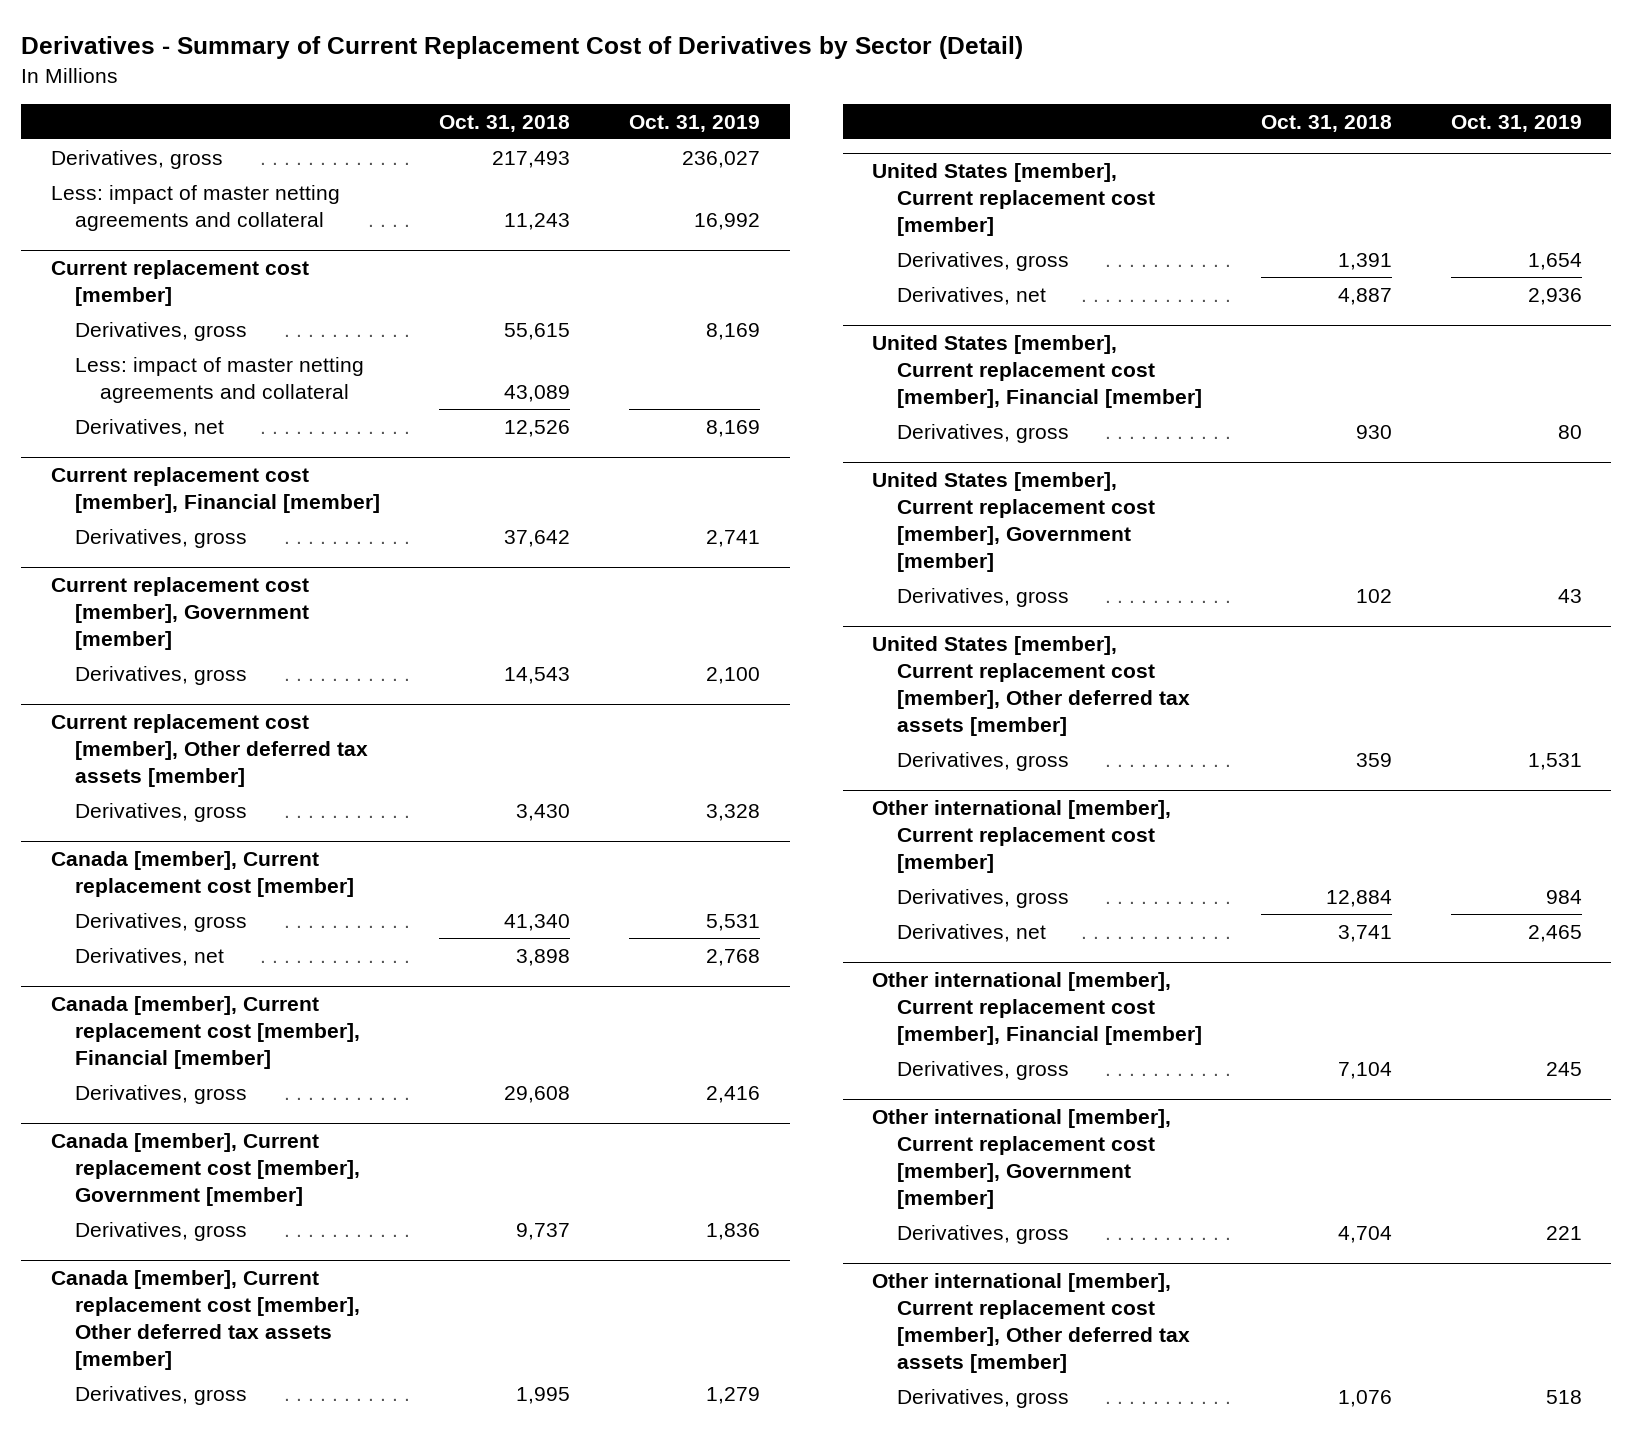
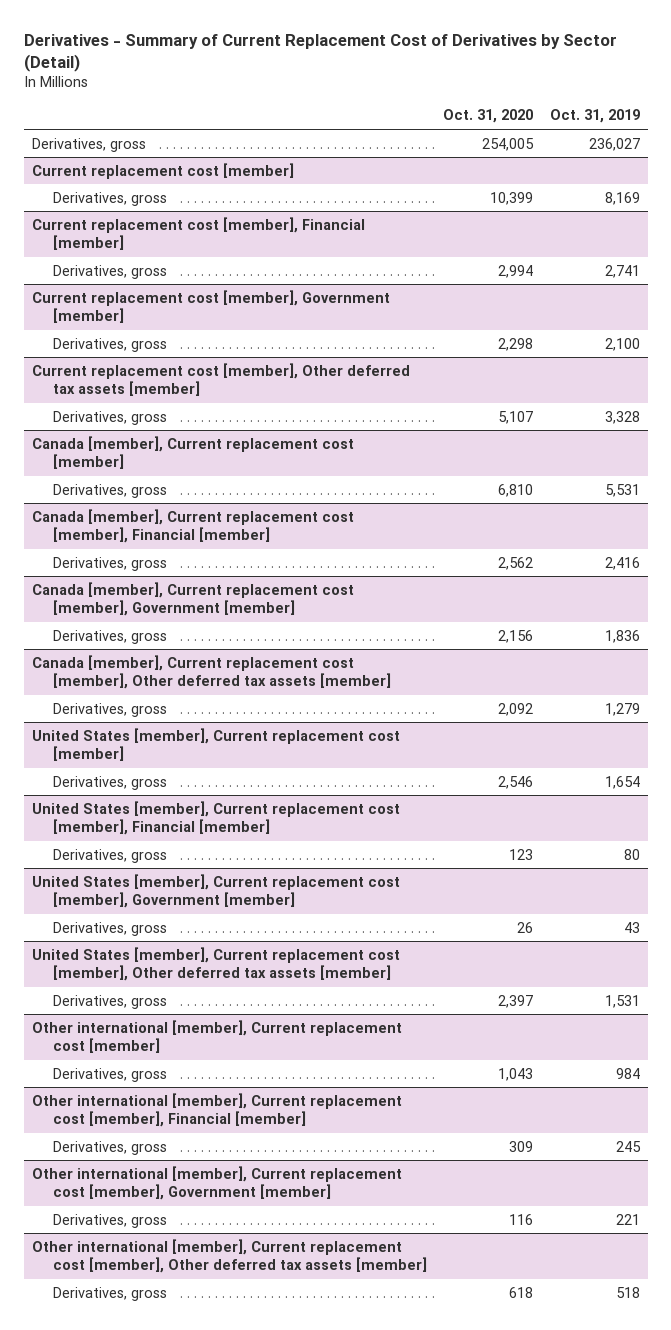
[439,114,571,132] Oct. 31, 2018 -> none
none -> [443,109,534,124] Oct. 31, 2020
[50,184,340,231] Less: impact of master netting agreements and collateral -> none
[75,356,365,403] Less: impact of master netting agreements and collateral -> none
[75,418,225,437] Derivatives, net -> none
[75,947,225,966] Derivatives, net -> none
[896,286,1046,305] Derivatives, net -> none
[896,923,1046,942] Derivatives, net -> none

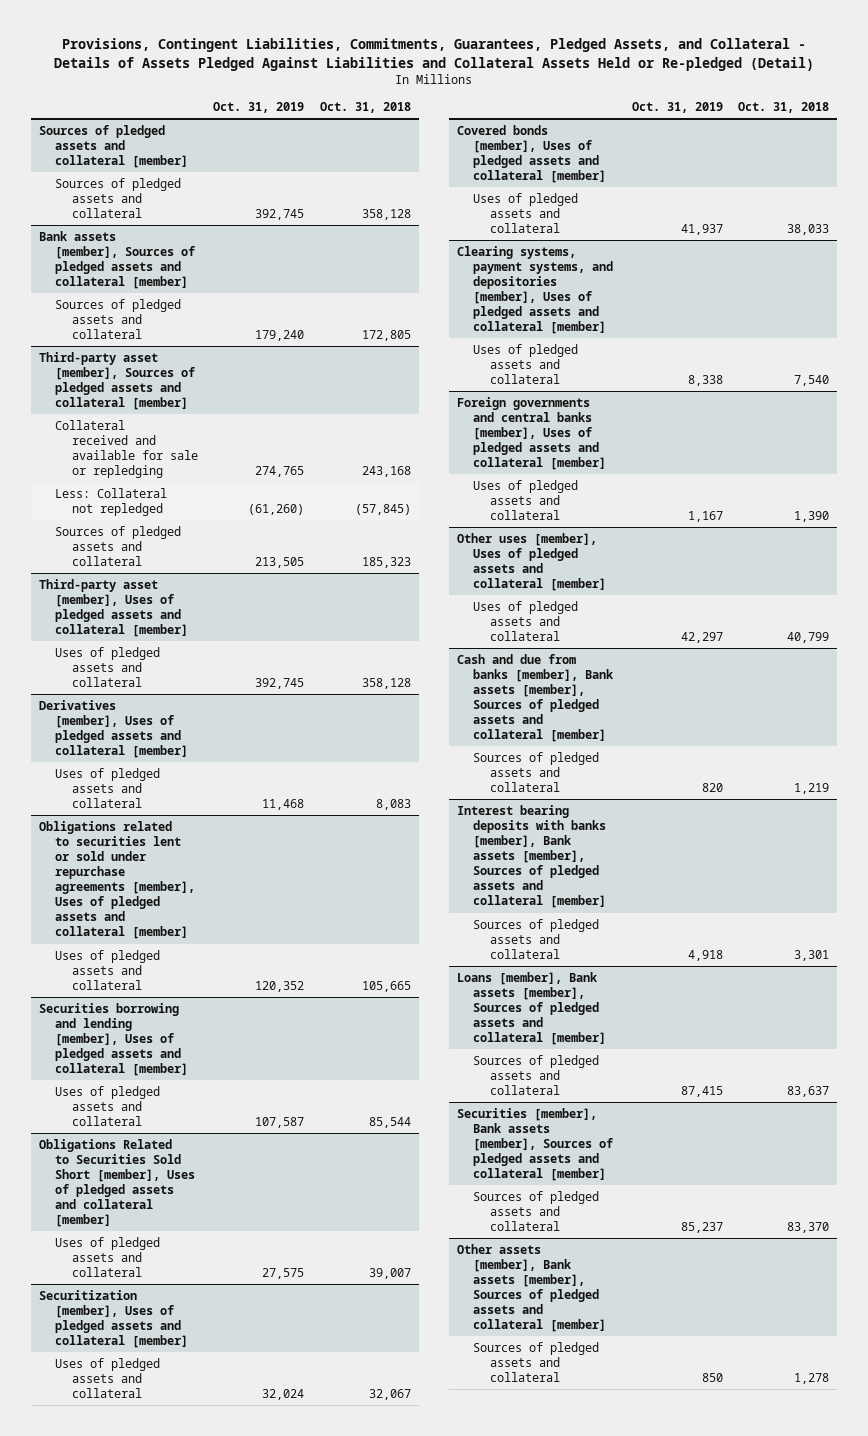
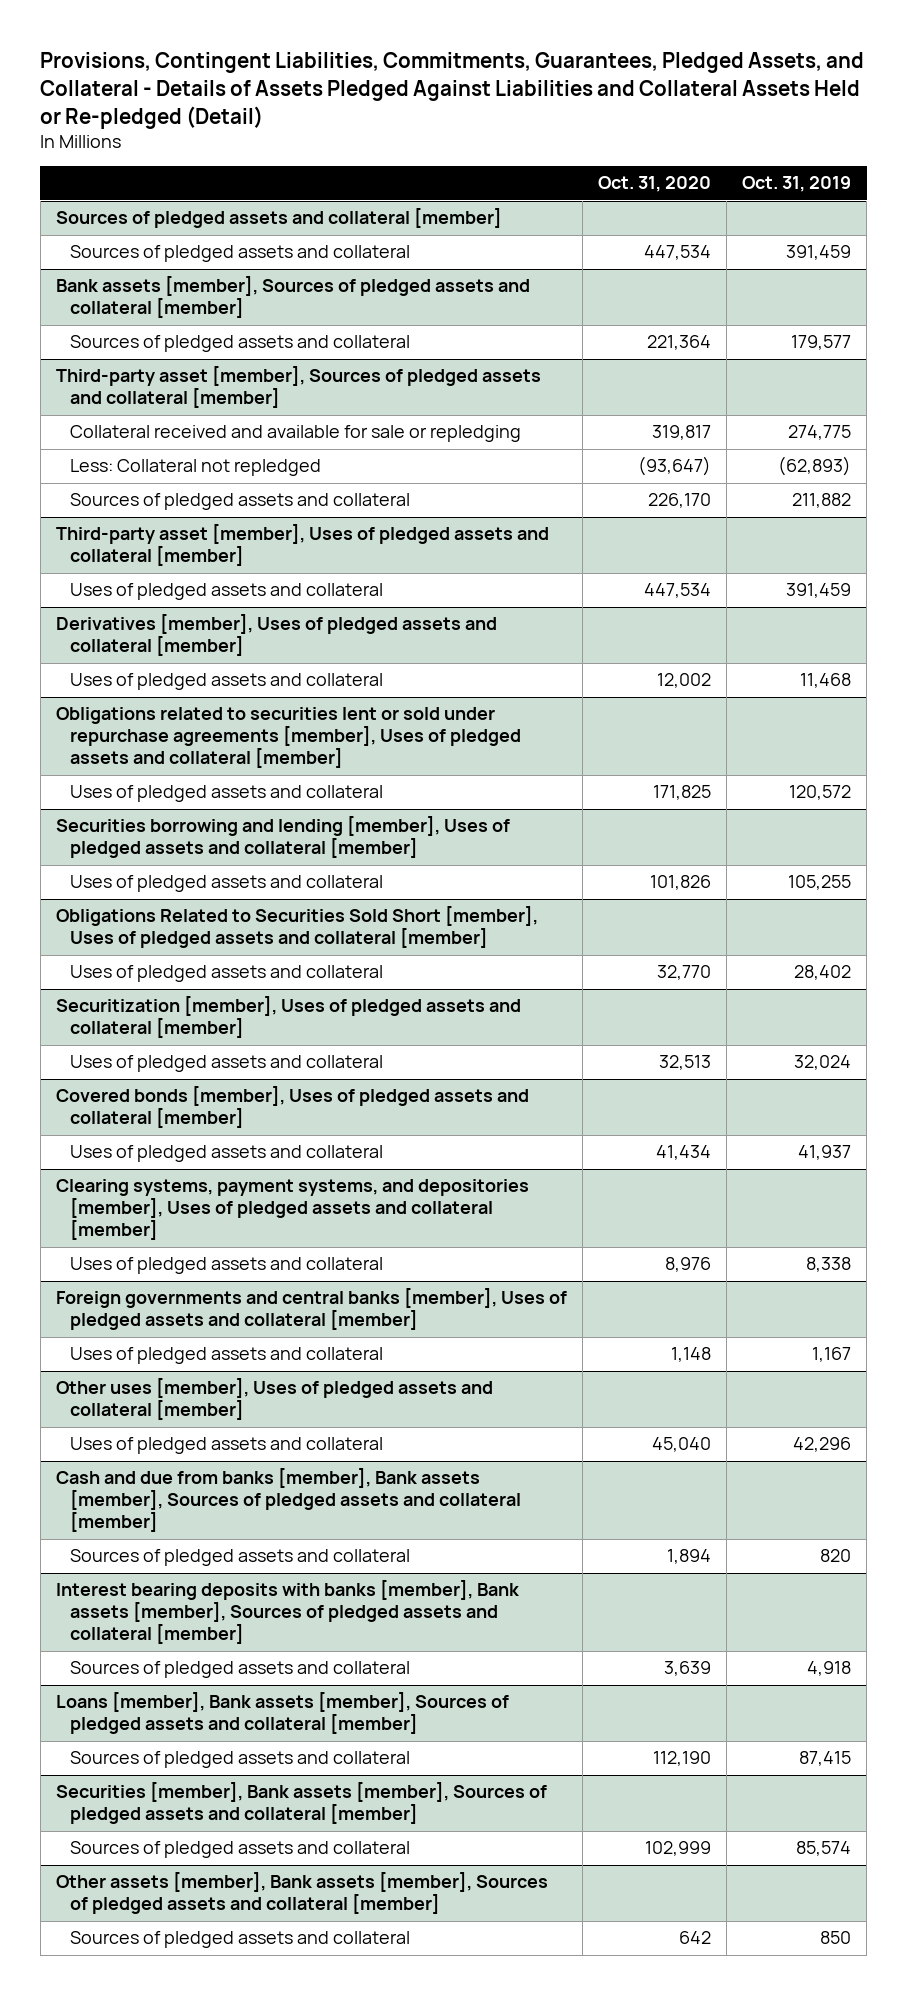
[320,102,412,114] Oct. 31, 2018 -> none
none -> [598,176,712,193] Oct. 31, 2020
[255,208,305,220] 392,745 -> [786,245,852,261] 391,459
[255,329,305,341] 179,240 -> [791,335,852,351] 179,577
[255,466,305,478] 274,765 -> [788,425,852,441] 274,775
[248,503,305,515] (61,260) -> [778,456,852,477] (62,893)
[255,556,305,568] 213,505 -> [792,493,852,509] 211,882
[255,677,305,689] 392,745 -> [786,583,852,599] 391,459
[255,980,305,992] 120,352 -> [789,785,852,801] 120,572
[255,1116,305,1128] 107,587 -> [788,875,852,891] 105,255
[262,1267,305,1279] 27,575 -> [794,965,852,981] 28,402
[680,631,723,643] 42,297 -> [793,1437,852,1453] 42,296
[680,1221,723,1233] 85,237 -> [796,1841,852,1857] 85,574

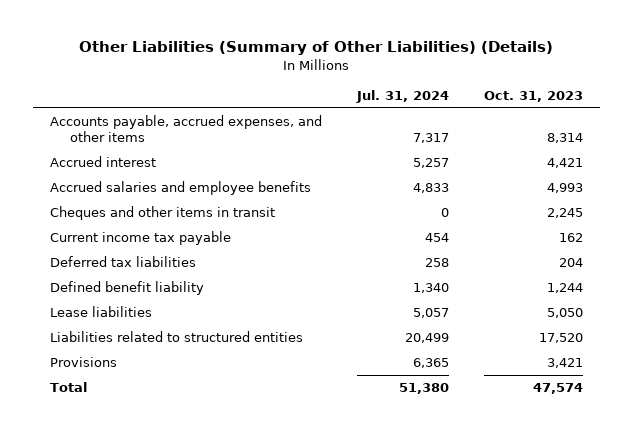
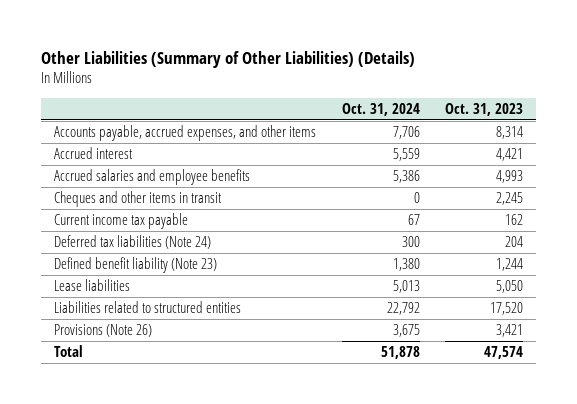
[355,89,449,103] Jul. 31, 2024 -> none
none -> [341,102,420,116] Oct. 31, 2024
[49,256,196,268] Deferred tax liabilities -> [54,235,212,250] Deferred tax liabilities (Note 24)
[49,281,204,296] Defined benefit liability -> [54,257,218,274] Defined benefit liability (Note 23)
[49,357,117,368] Provisions -> [54,324,153,338] Provisions (Note 26)

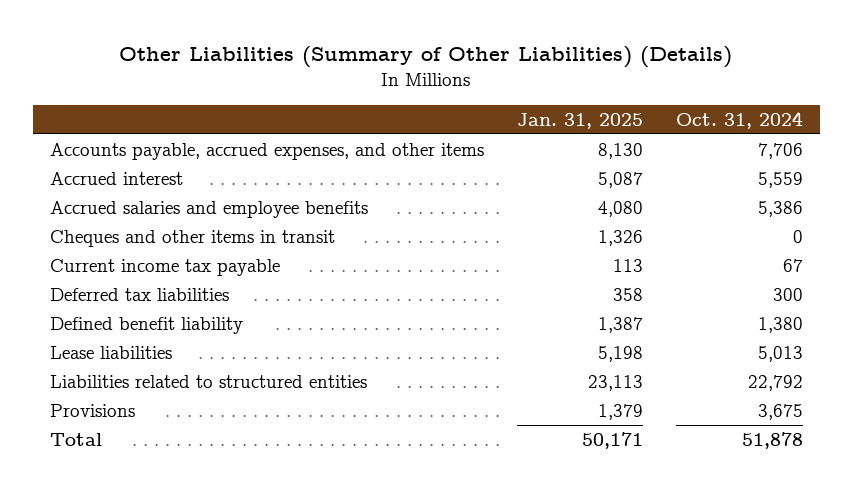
[445,102,524,116] Oct. 31, 2023 -> none
none -> [516,112,643,129] Jan. 31, 2025
[54,235,212,250] Deferred tax liabilities (Note 24) -> [49,287,229,301] Deferred tax liabilities
[54,257,218,274] Defined benefit liability (Note 23) -> [49,316,243,334] Defined benefit liability
[54,324,153,338] Provisions (Note 26) -> [49,403,135,417] Provisions

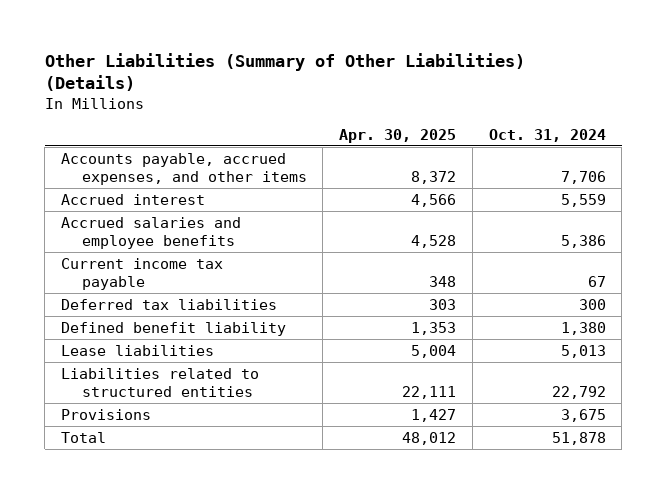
[516,112,643,129] Jan. 31, 2025 -> none
none -> [339,128,457,143] Apr. 30, 2025
[49,229,335,247] Cheques and other items in transit -> none

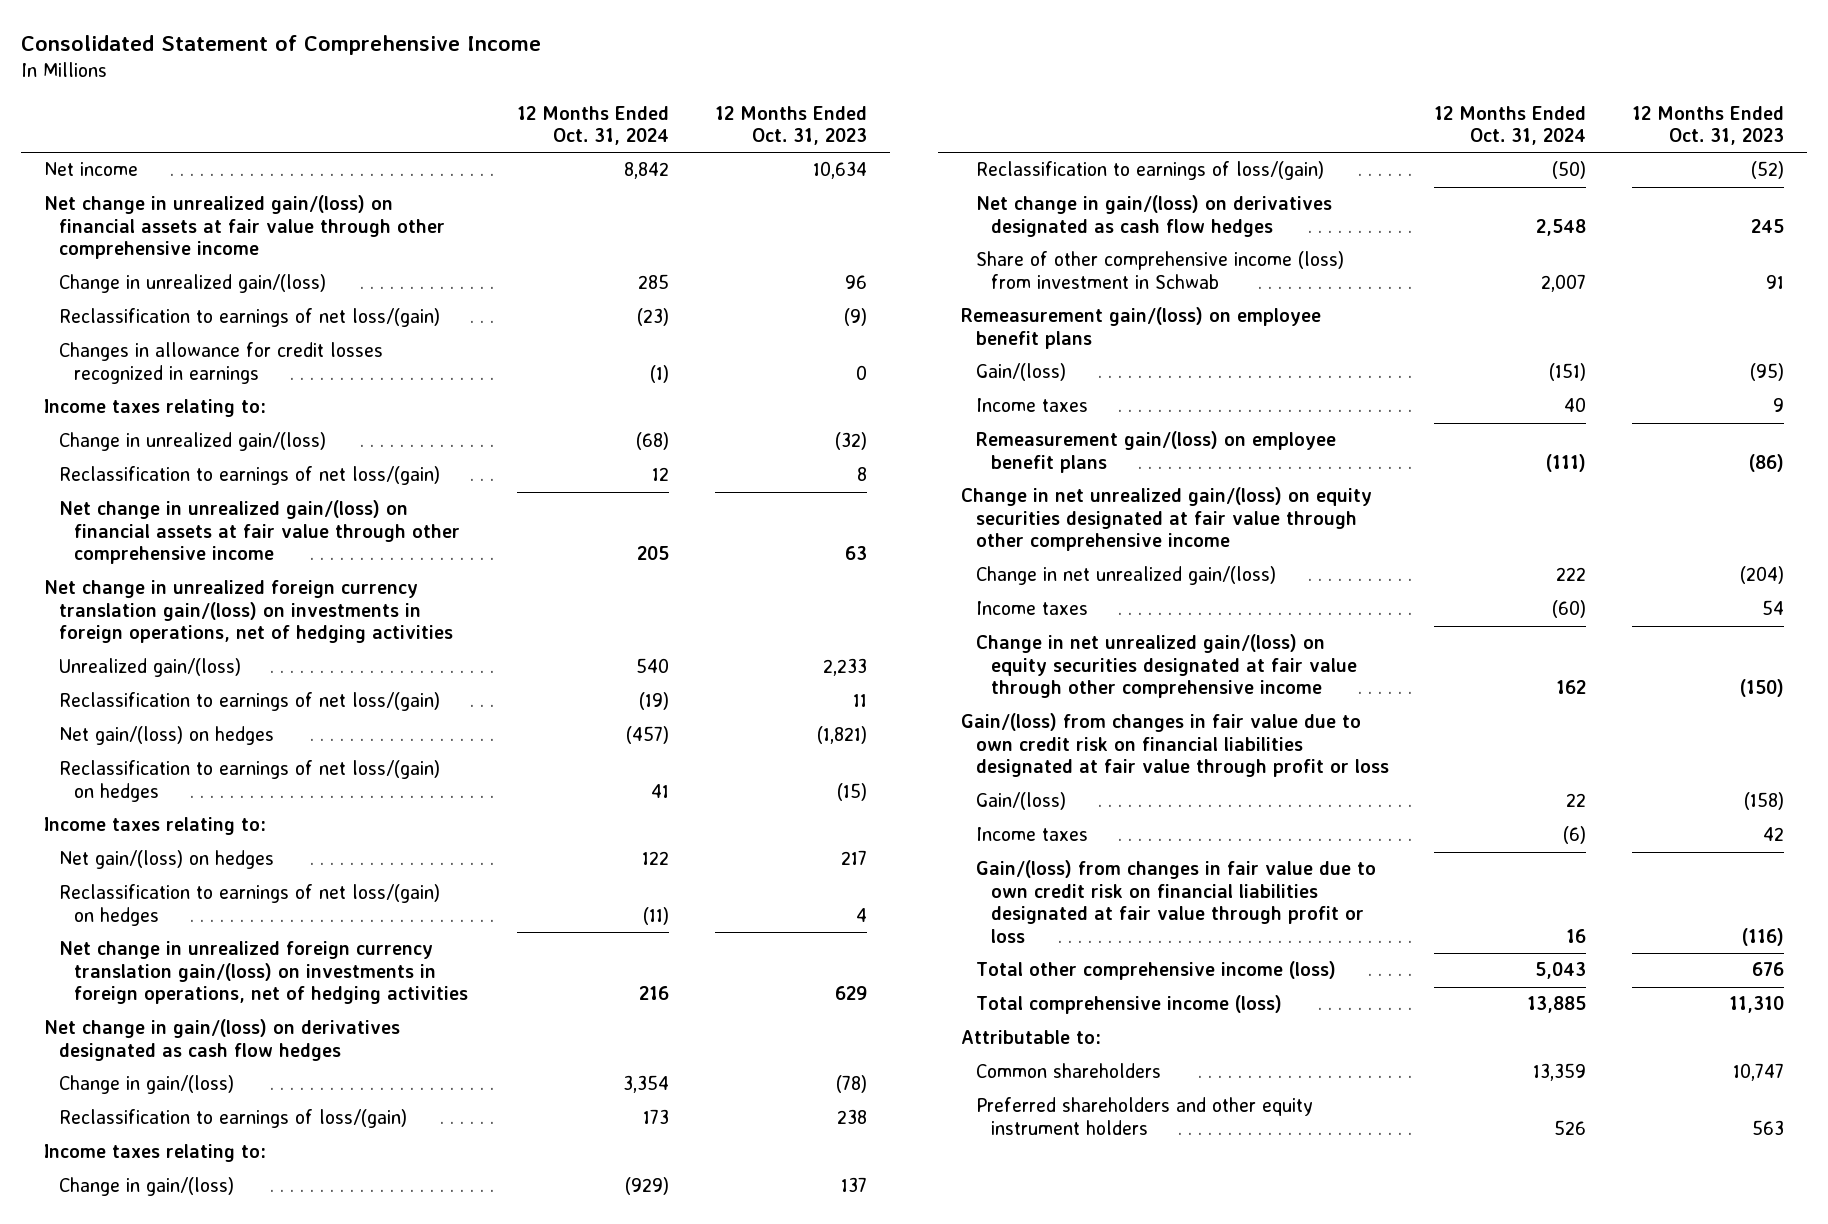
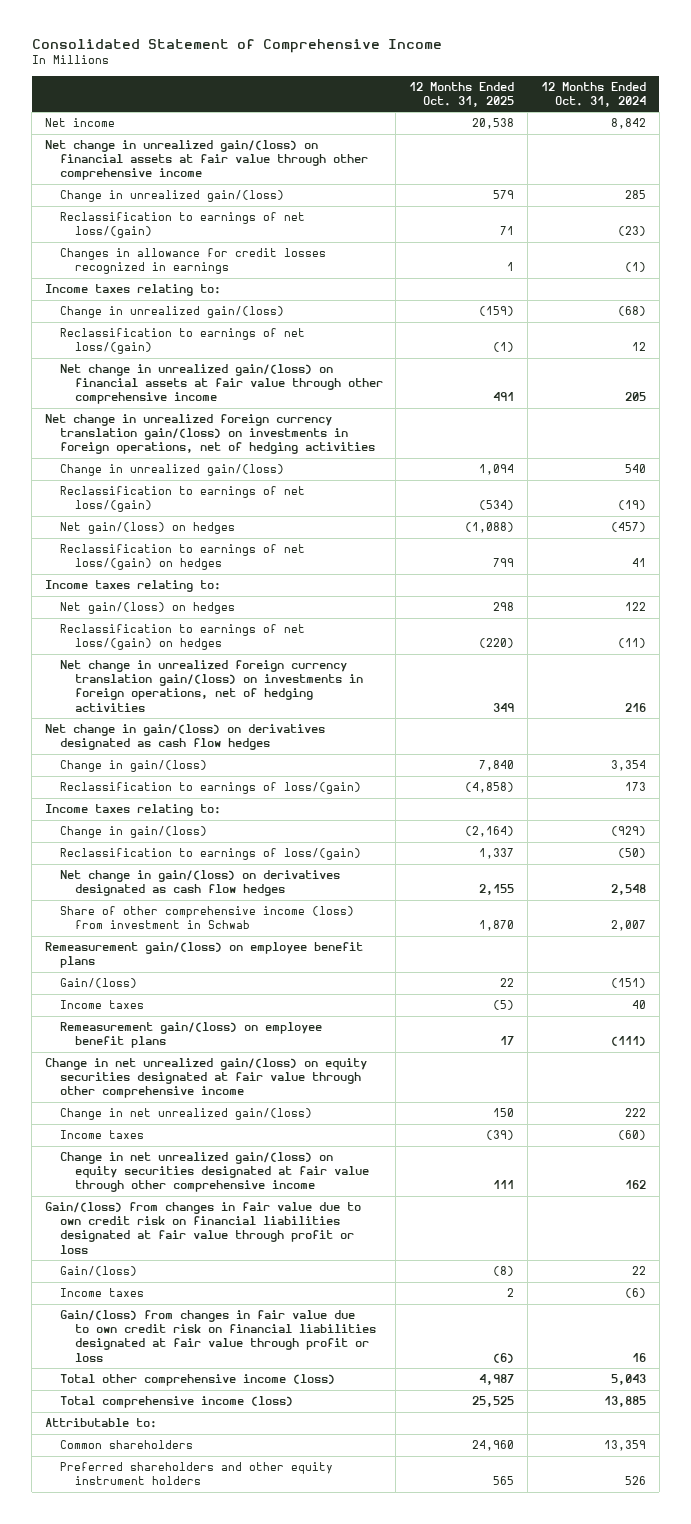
[714,105,867,146] 12 Months Ended Oct. 31, 2023 -> none
none -> [409,81,515,107] 12 Months Ended Oct. 31, 2025
[58,658,241,678] Unrealized gain/(loss) -> [59,464,284,477] Change in unrealized gain/(loss)

